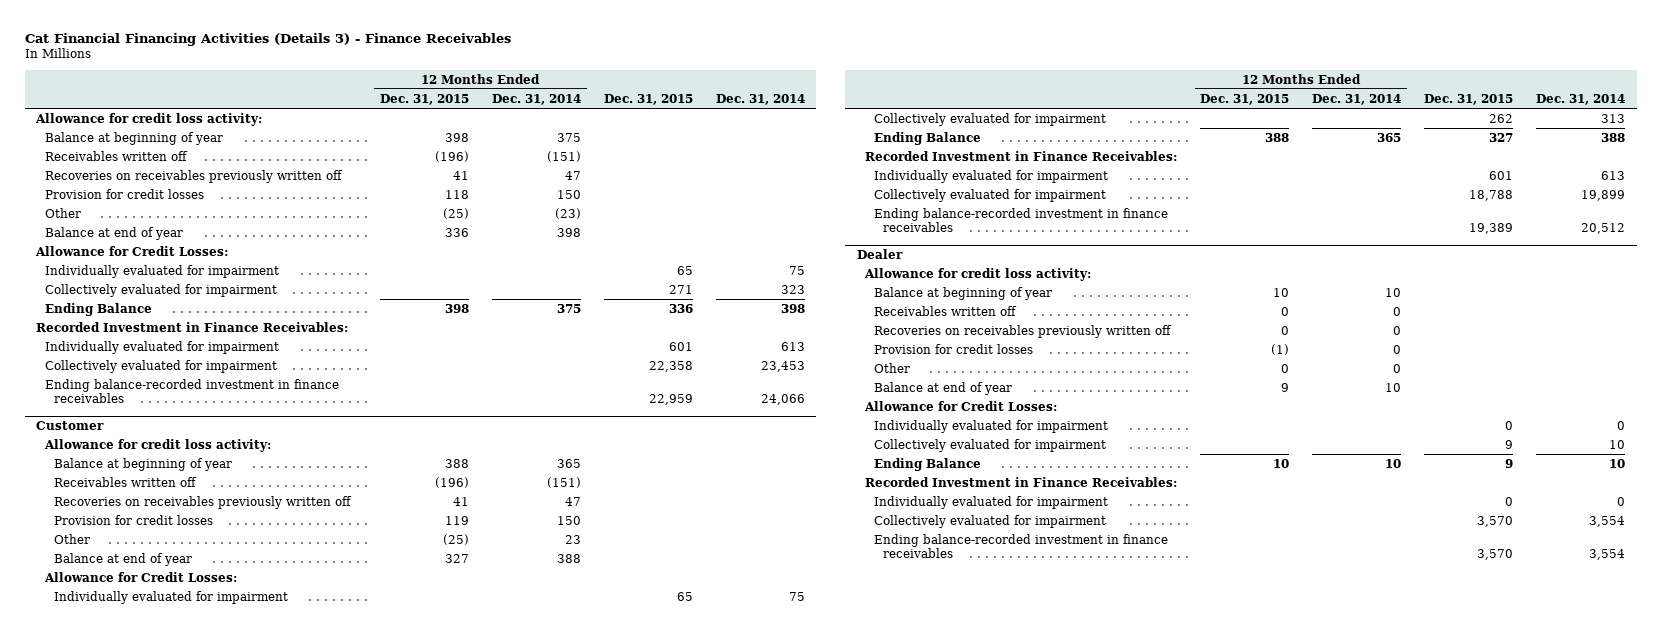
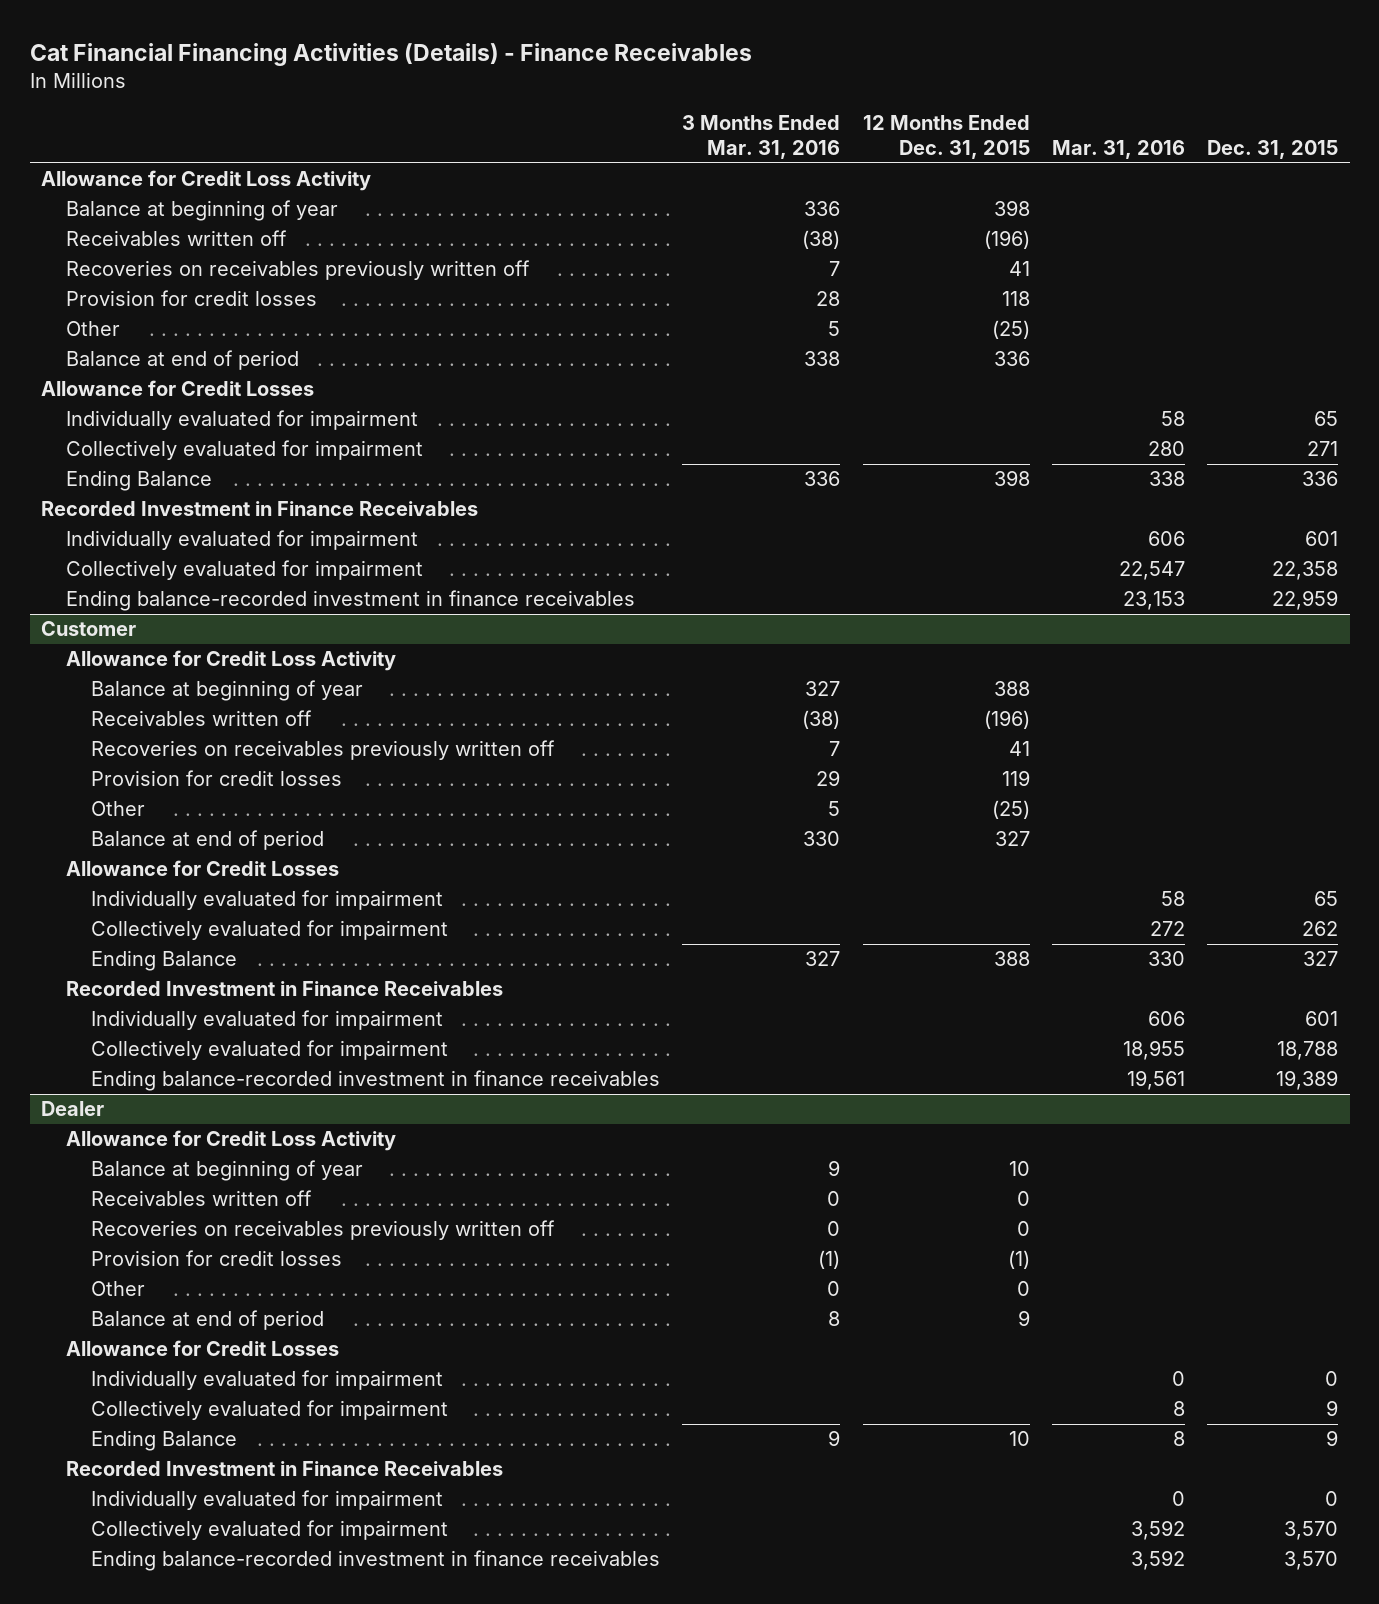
[24,32,511,46] Cat Financial Financing Activities (Details 3) - Finance Receivables -> [29,42,752,66] Cat Financial Financing Activities (Details) - Finance Receivables
[491,93,581,105] Dec. 31, 2014 -> none
[715,93,805,105] Dec. 31, 2014 -> none
none -> [682,115,841,160] 3 Months Ended Mar. 31, 2016
none -> [1051,140,1185,160] Mar. 31, 2016
[35,112,263,126] Allowance for credit loss activity: -> [41,170,372,192] Allowance for Credit Loss Activity
[45,226,184,240] Balance at end of year -> [65,350,299,371] Balance at end of period
[35,245,229,256] Allowance for Credit Losses: -> [41,380,315,397] Allowance for Credit Losses
[36,321,349,332] Recorded Investment in Finance Receivables: -> [41,501,479,517] Recorded Investment in Finance Receivables
[44,438,272,452] Allowance for credit loss activity: -> [65,650,396,672] Allowance for Credit Loss Activity
[53,552,192,566] Balance at end of year -> [90,830,324,851] Balance at end of period
[44,571,238,582] Allowance for Credit Losses: -> [65,860,339,877] Allowance for Credit Losses
[865,150,1178,161] Recorded Investment in Finance Receivables: -> [65,981,503,997] Recorded Investment in Finance Receivables
[864,267,1092,281] Allowance for credit loss activity: -> [65,1130,396,1152] Allowance for Credit Loss Activity
[873,381,1012,395] Balance at end of year -> [90,1310,324,1331] Balance at end of period
[864,400,1058,411] Allowance for Credit Losses: -> [65,1340,339,1357] Allowance for Credit Losses
[865,476,1178,487] Recorded Investment in Finance Receivables: -> [65,1461,503,1477] Recorded Investment in Finance Receivables

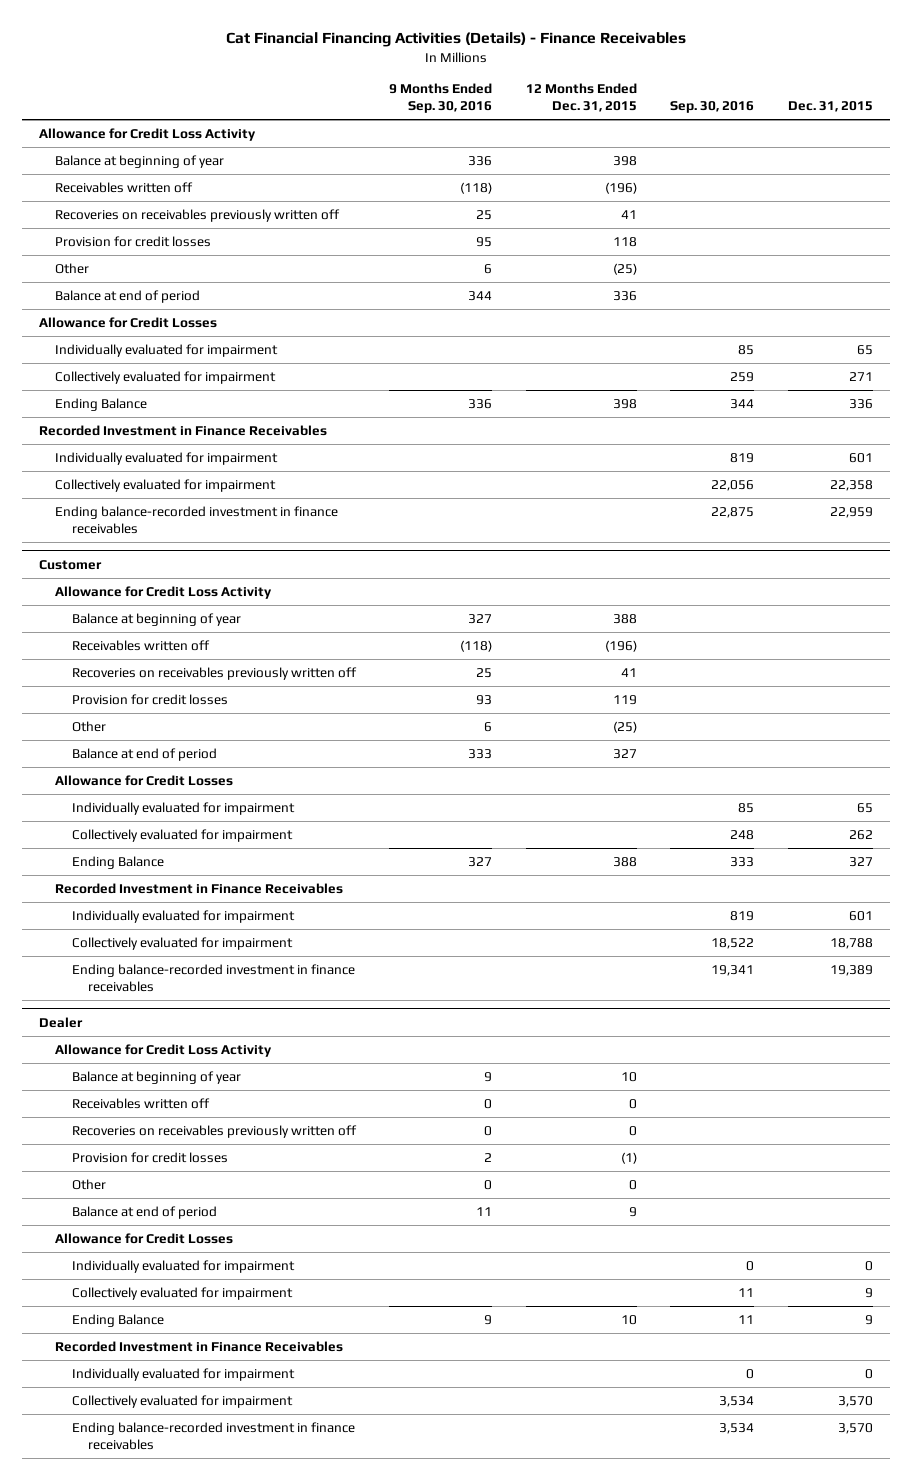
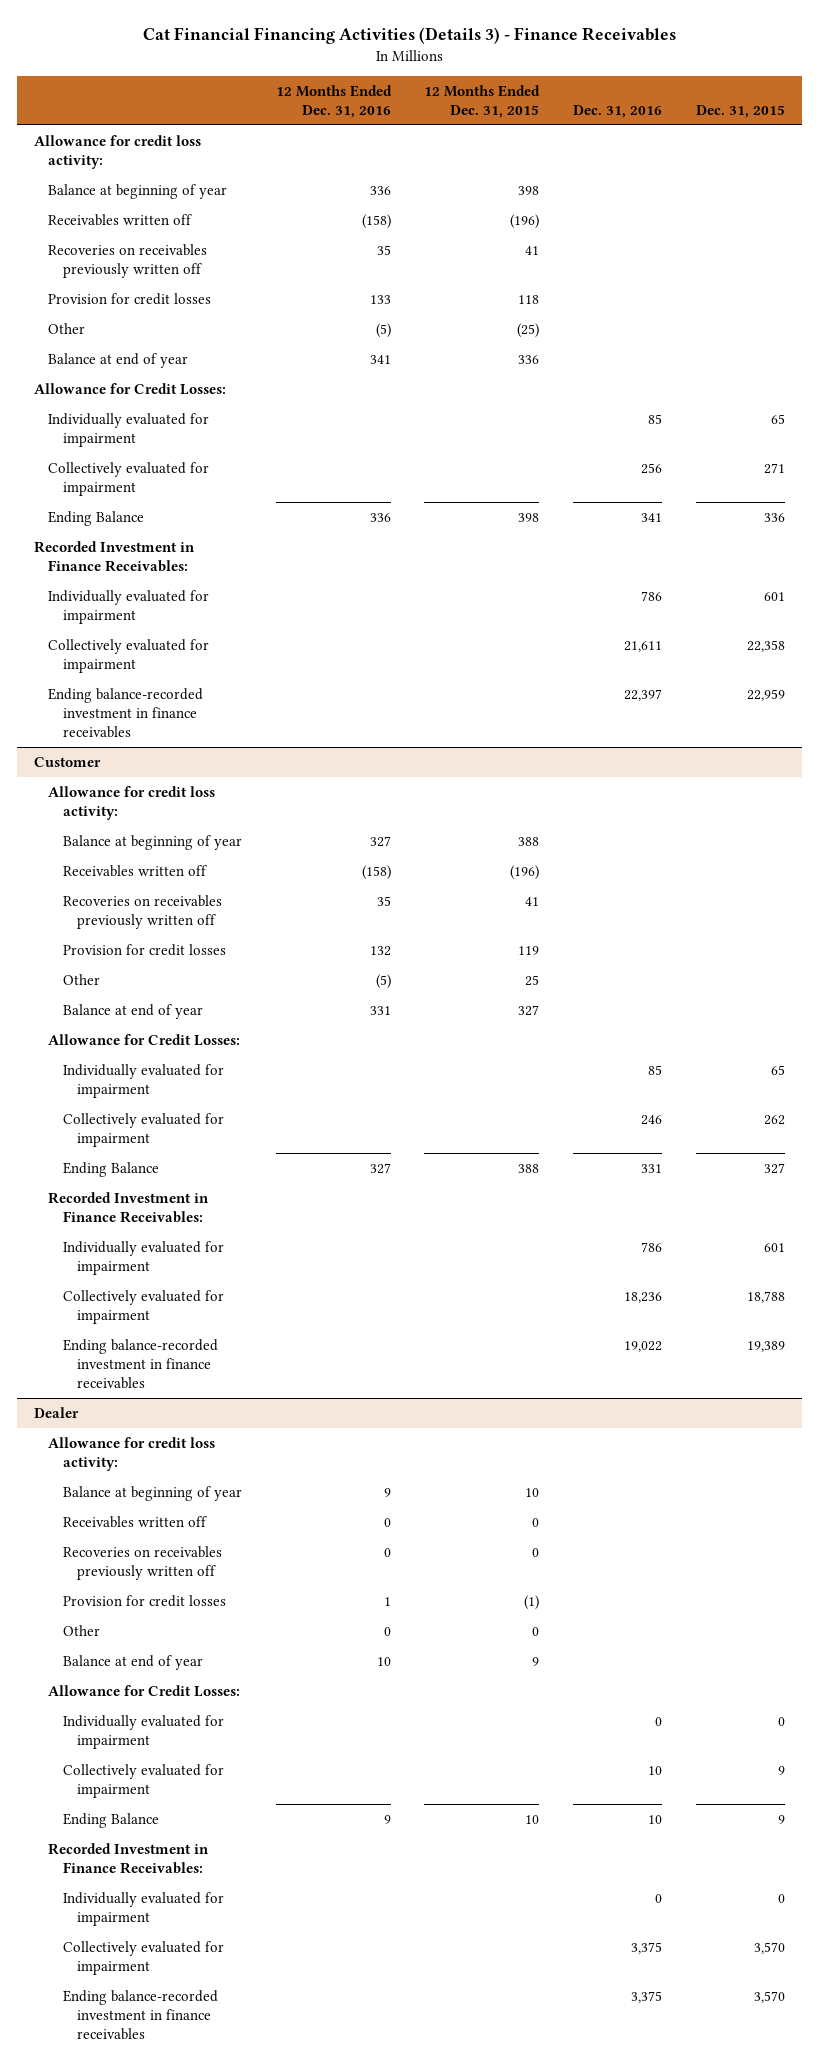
[225,32,686,48] Cat Financial Financing Activities (Details) - Finance Receivables -> [142,27,676,45] Cat Financial Financing Activities (Details 3) - Finance Receivables
[389,83,493,114] 9 Months Ended Sep. 30, 2016 -> none
[670,101,755,114] Sep. 30, 2016 -> none
none -> [275,84,392,118] 12 Months Ended Dec. 31, 2016
none -> [573,104,663,118] Dec. 31, 2016
[39,128,257,142] Allowance for Credit Loss Activity -> [33,134,201,170] Allowance for credit loss activity:
[55,290,201,304] Balance at end of period -> [48,352,189,368] Balance at end of year
[39,317,218,329] Allowance for Credit Losses -> [33,382,226,395] Allowance for Credit Losses:
[39,425,328,437] Recorded Investment in Finance Receivables -> [33,540,195,573] Recorded Investment in Finance Receivables:
[55,586,273,600] Allowance for Credit Loss Activity -> [48,785,216,821] Allowance for credit loss activity:
[612,721,637,734] (25) -> [525,974,540,986] 25
[71,748,217,762] Balance at end of period -> [62,1003,203,1019] Balance at end of year
[55,775,234,787] Allowance for Credit Losses -> [48,1033,241,1046] Allowance for Credit Losses:
[55,883,344,895] Recorded Investment in Finance Receivables -> [48,1191,210,1224] Recorded Investment in Finance Receivables:
[55,1044,273,1058] Allowance for Credit Loss Activity -> [48,1436,216,1472] Allowance for credit loss activity:
[71,1206,217,1220] Balance at end of period -> [62,1654,203,1670] Balance at end of year
[55,1233,234,1245] Allowance for Credit Losses -> [48,1684,241,1697] Allowance for Credit Losses:
[55,1341,344,1353] Recorded Investment in Finance Receivables -> [48,1842,210,1875] Recorded Investment in Finance Receivables:

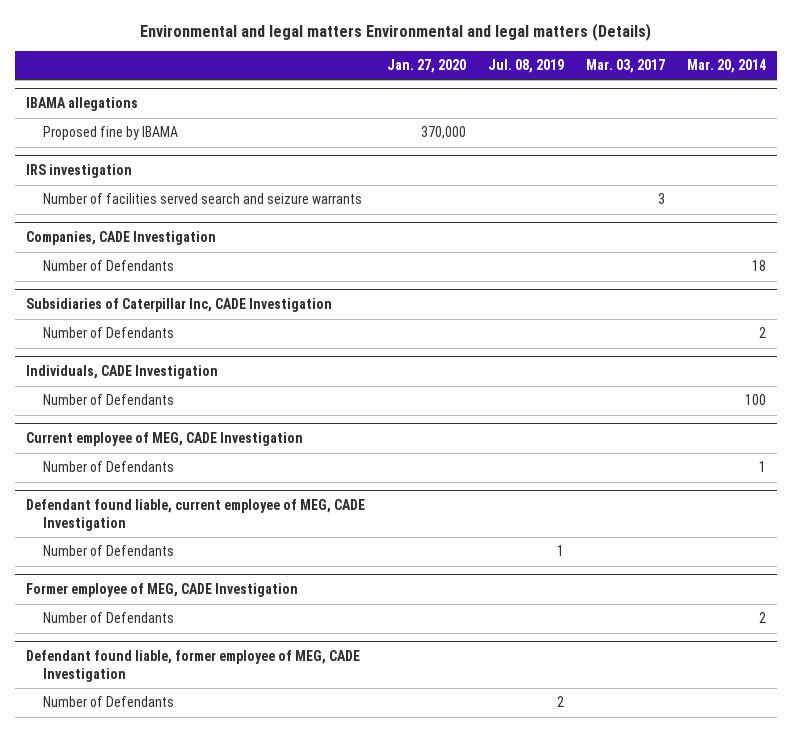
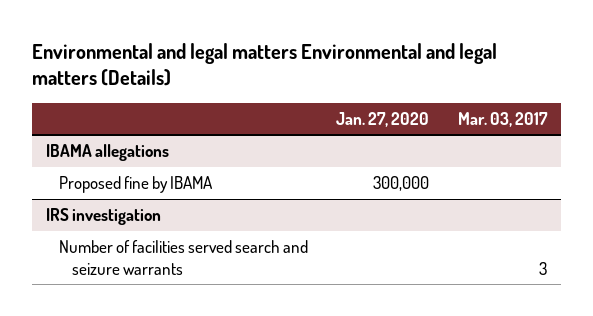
[487,58,564,73] Jul. 08, 2019 -> none
[686,58,766,73] Mar. 20, 2014 -> none
[421,126,467,140] 370,000 -> [373,176,430,192] 300,000
[26,231,217,246] Companies, CADE Investigation -> none
[42,260,174,272] Number of Defendants -> none
[26,298,333,313] Subsidiaries of Caterpillar Inc, CADE Investigation -> none
[42,327,174,339] Number of Defendants -> none
[26,365,219,380] Individuals, CADE Investigation -> none
[42,394,174,406] Number of Defendants -> none
[26,432,304,447] Current employee of MEG, CADE Investigation -> none
[42,461,174,473] Number of Defendants -> none
[26,499,366,531] Defendant found liable, current employee of MEG, CADE Investigation -> none
[42,545,174,557] Number of Defendants -> none
[26,583,299,598] Former employee of MEG, CADE Investigation -> none
[42,612,174,624] Number of Defendants -> none
[26,650,361,682] Defendant found liable, former employee of MEG, CADE Investigation -> none
[42,696,174,708] Number of Defendants -> none

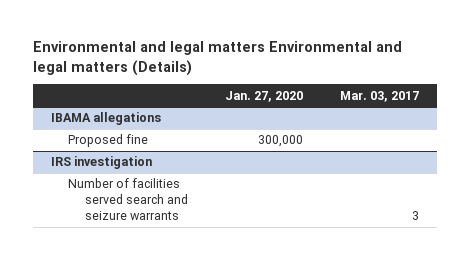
[58,176,213,194] Proposed fine by IBAMA -> [68,134,149,148] Proposed fine

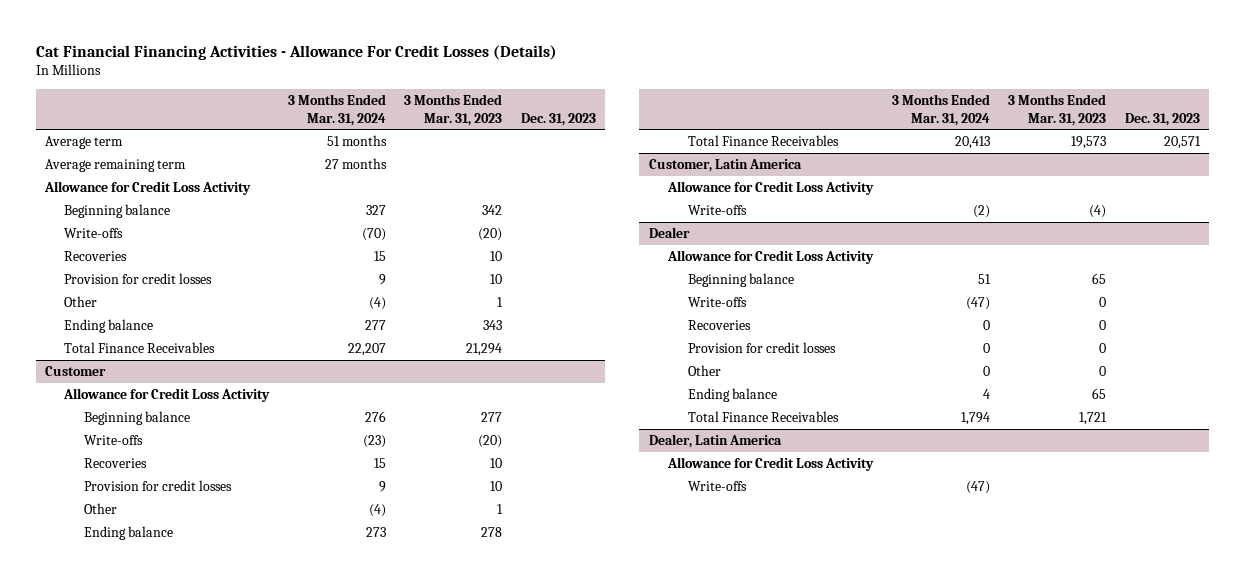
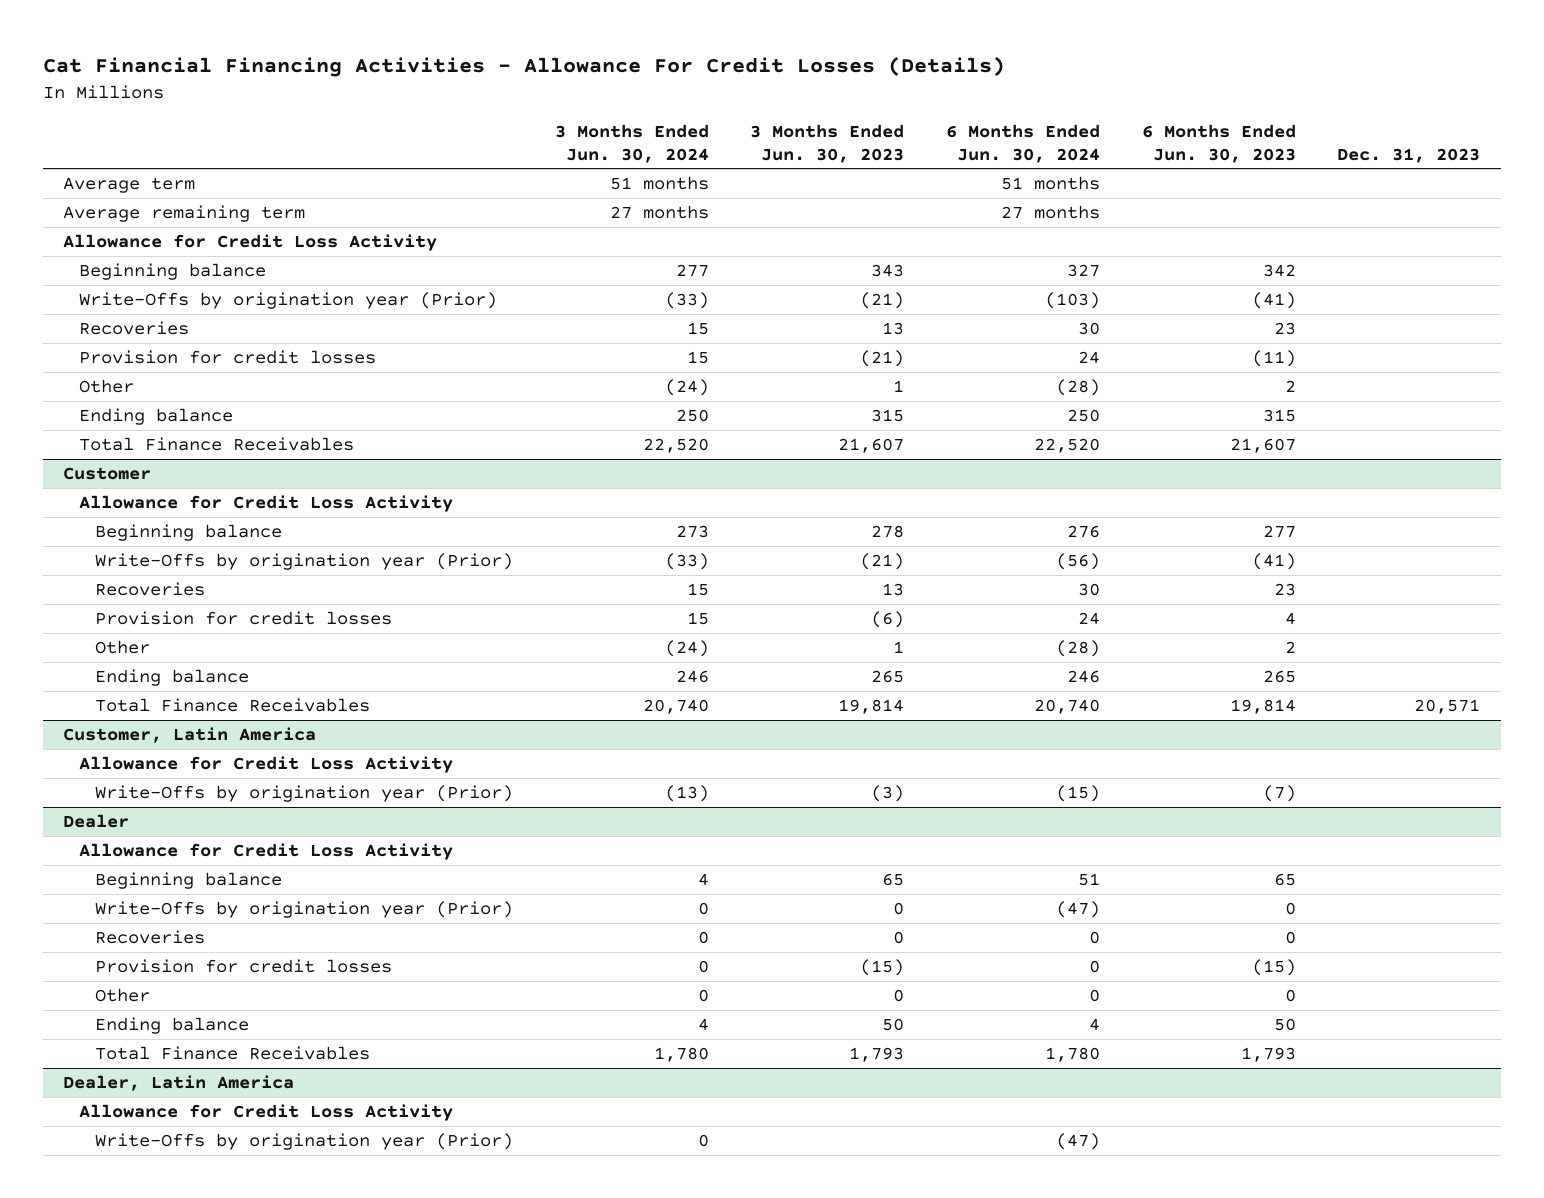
[287,94,386,126] 3 Months Ended Mar. 31, 2024 -> none
[404,94,503,126] 3 Months Ended Mar. 31, 2023 -> none
none -> [554,124,709,163] 3 Months Ended Jun. 30, 2024
none -> [750,124,905,163] 3 Months Ended Jun. 30, 2023
none -> [946,124,1101,163] 6 Months Ended Jun. 30, 2024
none -> [1141,124,1296,163] 6 Months Ended Jun. 30, 2023
[64,228,124,239] Write-offs -> [79,292,498,310] Write-Offs by origination year (Prior)
[83,435,143,446] Write-offs -> [95,553,514,571] Write-Offs by origination year (Prior)
[687,205,747,216] Write-offs -> [95,785,514,803] Write-Offs by origination year (Prior)
[687,297,747,308] Write-offs -> [95,901,514,919] Write-Offs by origination year (Prior)
[687,481,747,492] Write-offs -> [95,1133,514,1151] Write-Offs by origination year (Prior)

